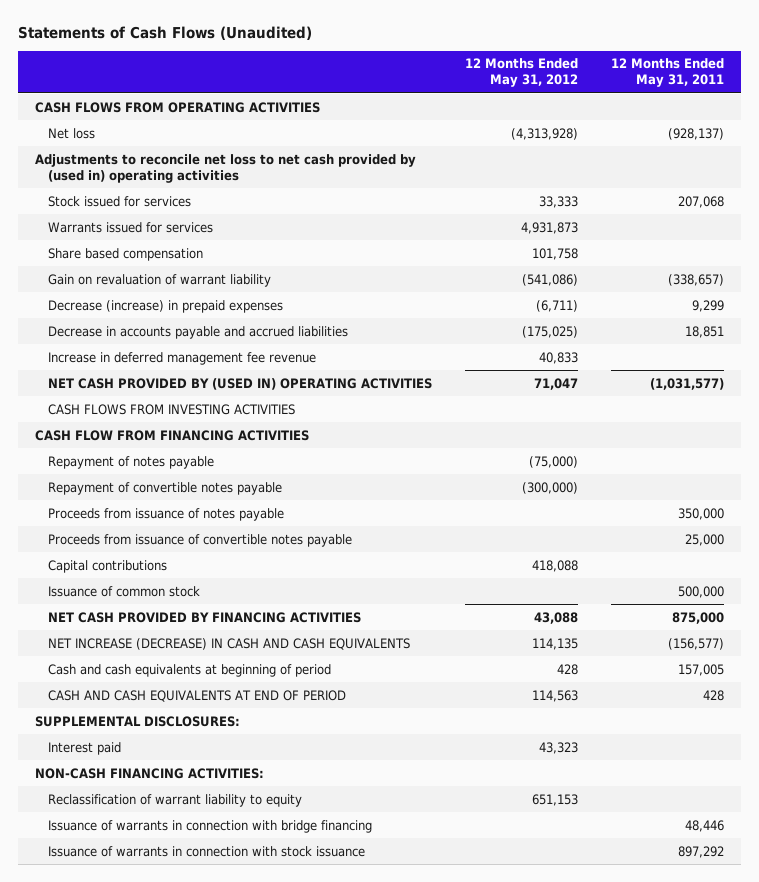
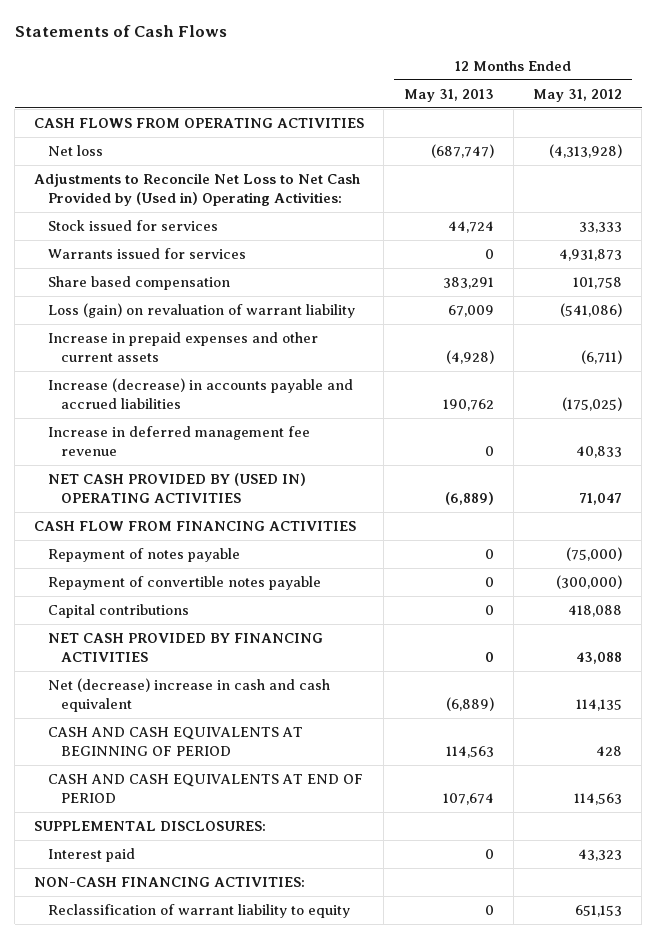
[18,25,313,40] Statements of Cash Flows (Unaudited) -> [14,25,227,38] Statements of Cash Flows
[611,58,725,88] 12 Months Ended May 31, 2011 -> none
none -> [403,88,494,102] May 31, 2013
[34,153,416,183] Adjustments to reconcile net loss to net cash provided by (used in) operating activities -> [34,172,361,206] Adjustments to Reconcile Net Loss to Net Cash Provided by (Used in) Operating Activities:
[48,273,272,287] Gain on revaluation of warrant liability -> [47,302,355,318] Loss (gain) on revaluation of warrant liability
[48,299,284,313] Decrease (increase) in prepaid expenses -> [47,331,318,362] Increase in prepaid expenses and other current assets
[48,325,349,339] Decrease in accounts payable and accrued liabilities -> [47,377,353,409] Increase (decrease) in accounts payable and accrued liabilities
[48,403,296,415] CASH FLOWS FROM INVESTING ACTIVITIES -> none
[48,507,285,521] Proceeds from issuance of notes payable -> none
[48,533,353,547] Proceeds from issuance of convertible notes payable -> none
[48,585,201,597] Issuance of common stock -> none
[48,637,411,650] NET INCREASE (DECREASE) IN CASH AND CASH EQUIVALENTS -> [47,677,330,712] Net (decrease) increase in cash and cash equivalent
[48,663,332,677] Cash and cash equivalents at beginning of period -> [47,726,303,756] CASH AND CASH EQUIVALENTS AT BEGINNING OF PERIOD
[48,819,373,833] Issuance of warrants in connection with bridge financing -> none
[48,845,366,857] Issuance of warrants in connection with stock issuance -> none

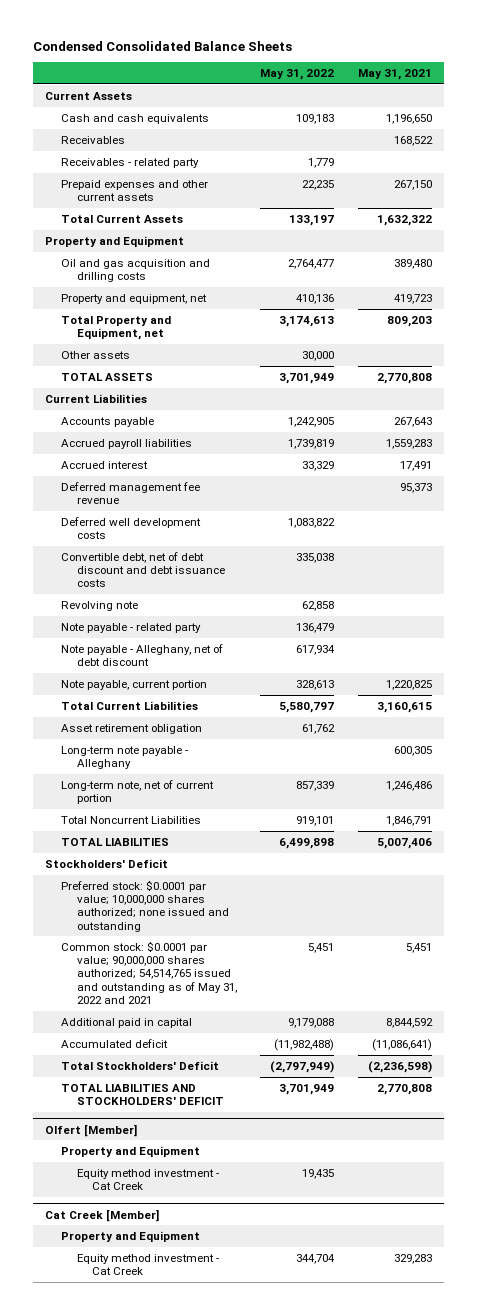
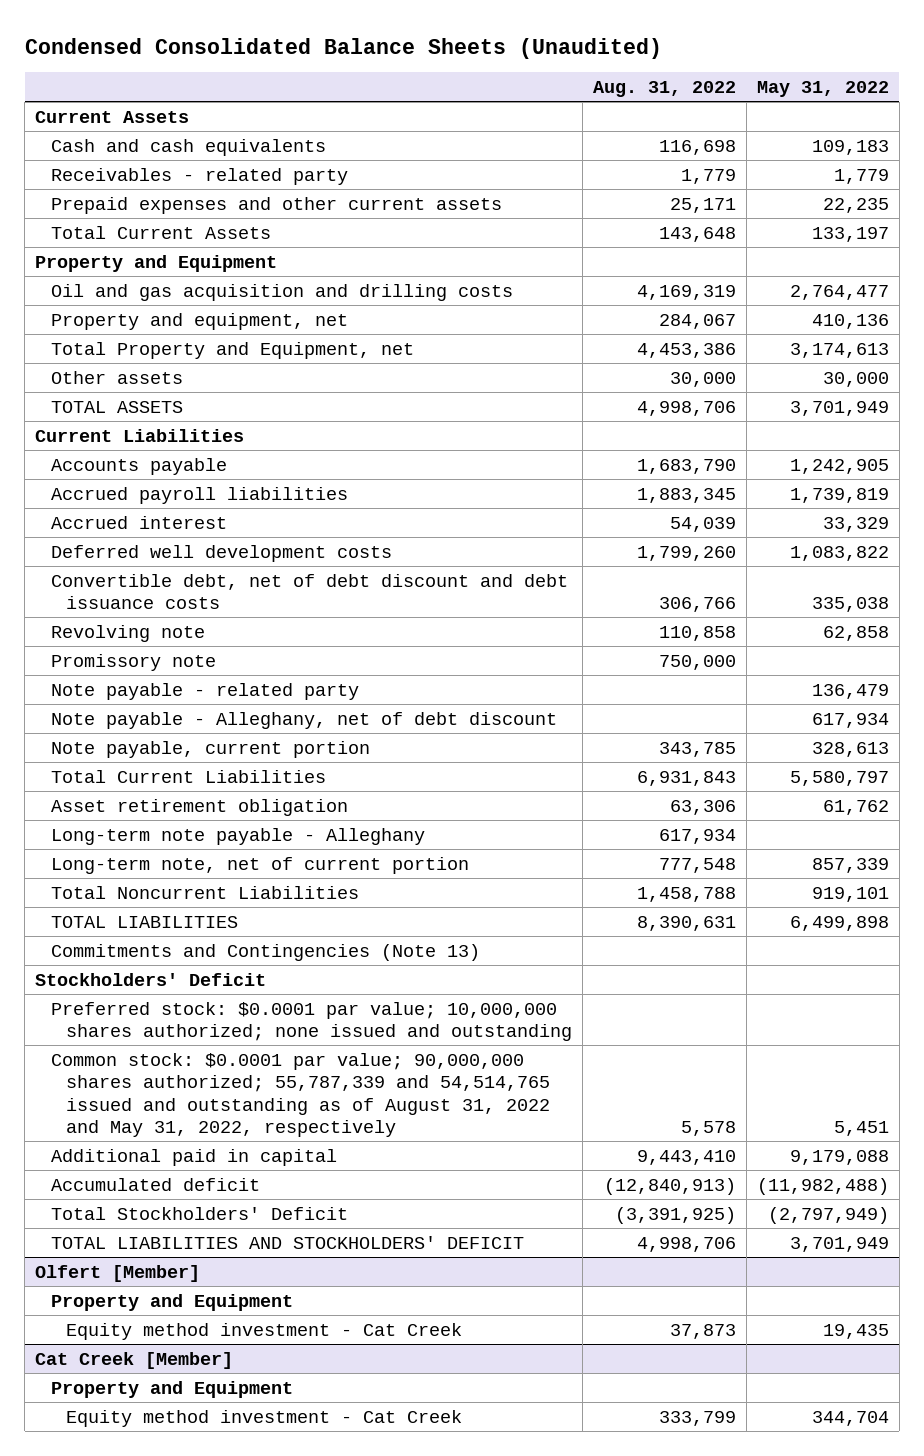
[32,40,292,51] Condensed Consolidated Balance Sheets -> [24,37,662,59] Condensed Consolidated Balance Sheets (Unaudited)
[358,68,433,80] May 31, 2021 -> none
none -> [592,80,736,97] Aug. 31, 2022
[60,135,125,144] Receivables -> none
[60,481,200,505] Deferred management fee revenue -> none
none -> [50,653,216,671] Promissory note
none -> [50,943,480,961] Commitments and Contingencies (Note 13)
[60,940,237,1004] Common stock: $0.0001 par value; 90,000,000 shares authorized; 54,514,765 issued and outstanding as of May 31, 2022 and 2021 -> [50,1052,550,1137] Common stock: $0.0001 par value; 90,000,000 shares authorized; 55,787,339 and 54,514,765 issued and outstanding as of August 31, 2022 and May 31, 2022, respectively

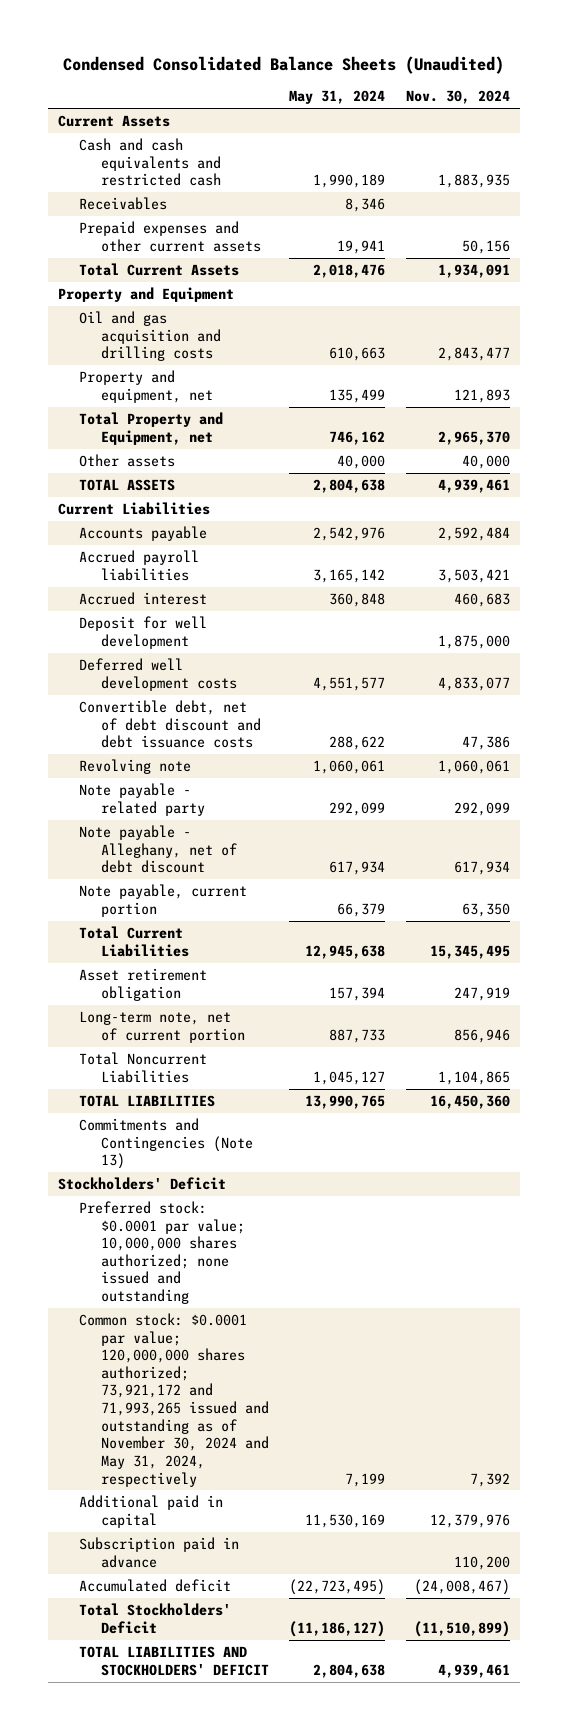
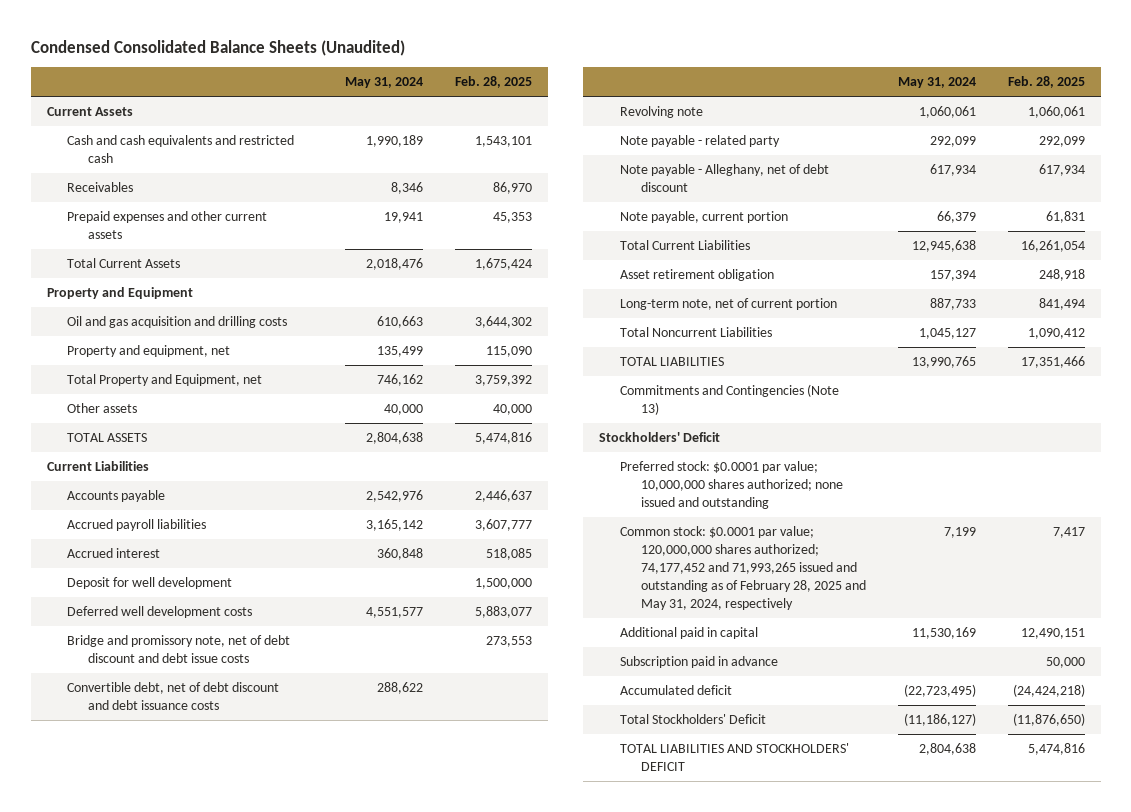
[405,90,510,105] Nov. 30, 2024 -> none
none -> [454,76,532,89] Feb. 28, 2025
none -> [67,635,291,664] Bridge and promissory note, net of debt discount and debt issue costs
[79,1312,269,1487] Common stock: $0.0001 par value; 120,000,000 shares authorized; 73,921,172 and 71,993,265 issued and outstanding as of November 30, 2024 and May 31, 2024, respectively -> [620,526,866,611] Common stock: $0.0001 par value; 120,000,000 shares authorized; 74,177,452 and 71,993,265 issued and outstanding as of February 28, 2025 and May 31, 2024, respectively

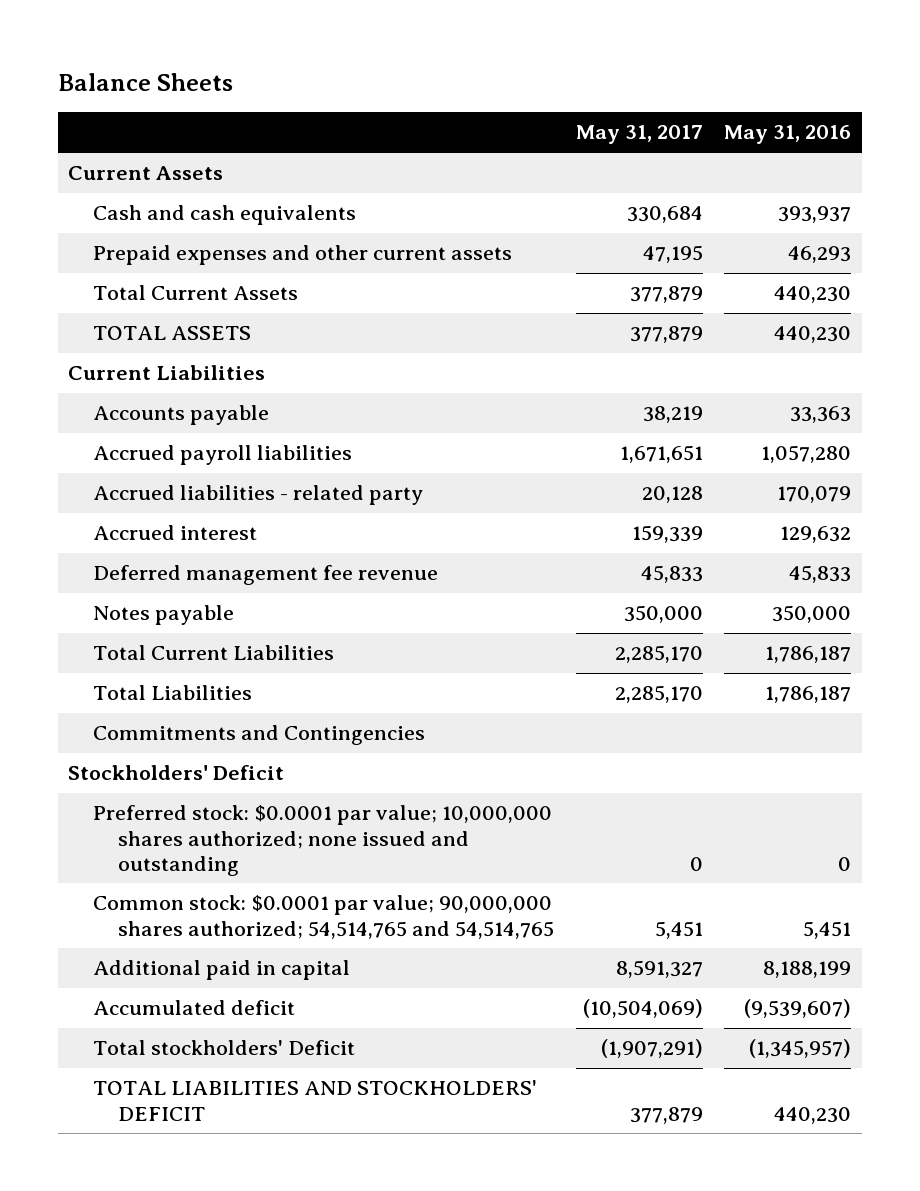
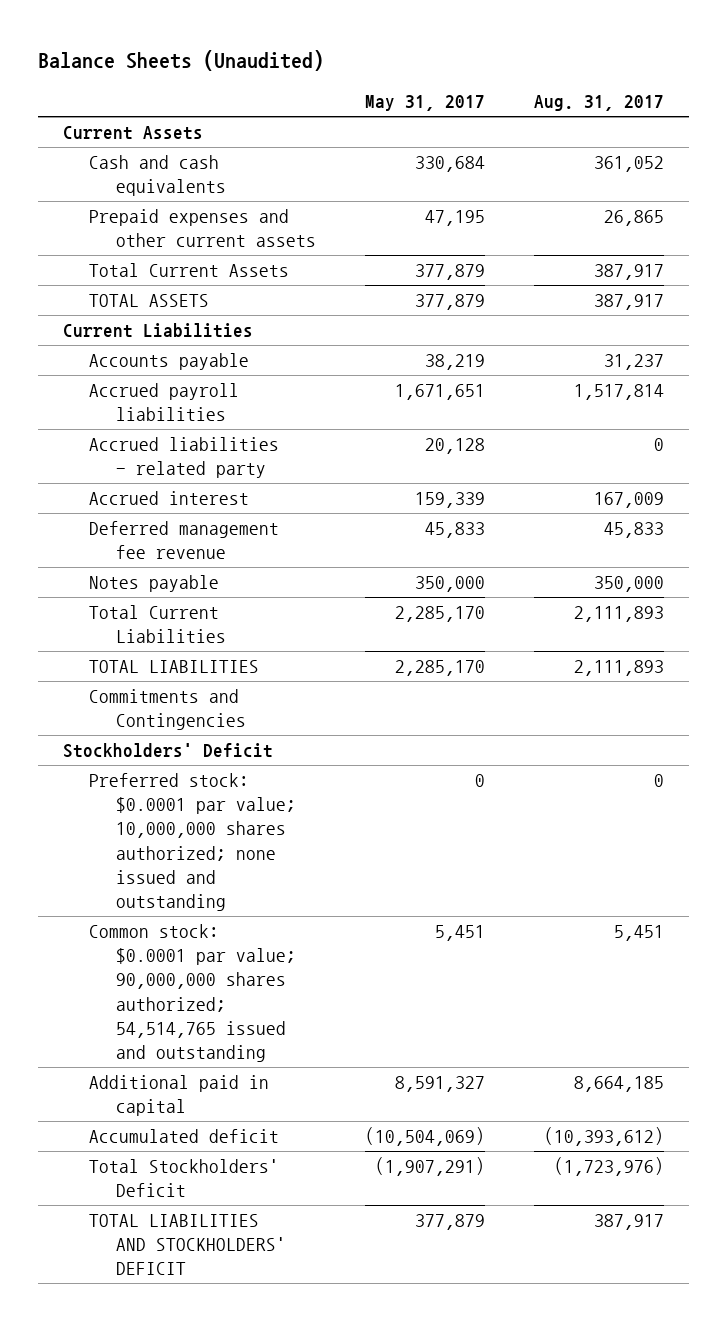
[57,72,233,91] Balance Sheets -> [38,50,325,72] Balance Sheets (Unaudited)
[724,125,852,145] May 31, 2016 -> none
none -> [534,95,665,112] Aug. 31, 2017
[93,685,253,701] Total Liabilities -> [89,659,260,673] TOTAL LIABILITIES
[93,895,555,939] Common stock: $0.0001 par value; 90,000,000 shares authorized; 54,514,765 and 54,514,765 -> [89,923,296,1062] Common stock: $0.0001 par value; 90,000,000 shares authorized; 54,514,765 issued and outstanding
[93,1040,356,1056] Total stockholders' Deficit -> [89,1158,280,1198] Total Stockholders' Deficit

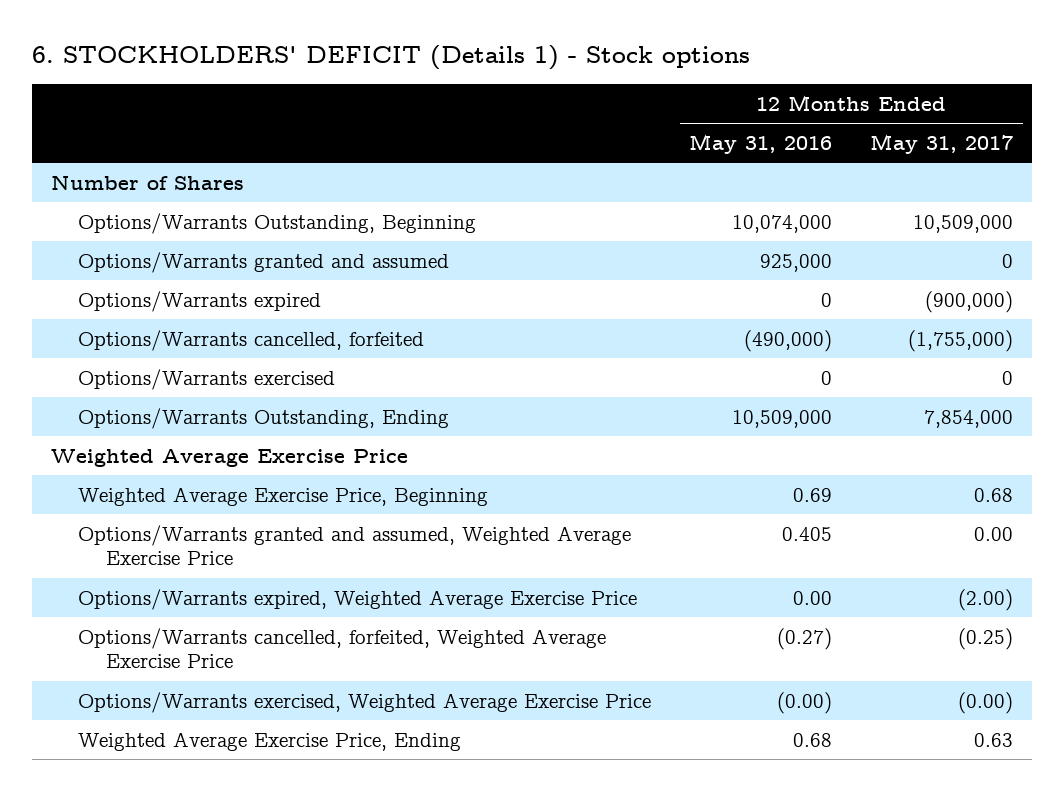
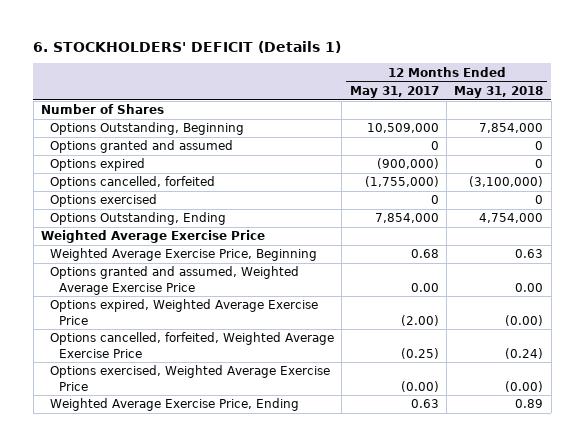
[31,45,750,71] 6. STOCKHOLDERS' DEFICIT (Details 1) - Stock options -> [33,40,342,53] 6. STOCKHOLDERS' DEFICIT (Details 1)
[689,133,833,154] May 31, 2016 -> none
none -> [454,86,544,99] May 31, 2018
[78,212,477,234] Options/Warrants Outstanding, Beginning -> [50,122,245,136] Options Outstanding, Beginning
[78,251,450,273] Options/Warrants granted and assumed -> [50,140,234,154] Options granted and assumed
[78,290,322,312] Options/Warrants expired -> [50,158,146,172] Options expired
[78,329,425,351] Options/Warrants cancelled, forfeited -> [50,176,216,190] Options cancelled, forfeited
[78,368,336,390] Options/Warrants exercised -> [50,194,158,208] Options exercised
[78,407,450,429] Options/Warrants Outstanding, Ending -> [50,212,227,226] Options Outstanding, Ending
[78,524,632,566] Options/Warrants granted and assumed, Weighted Average Exercise Price -> [50,266,300,295] Options granted and assumed, Weighted Average Exercise Price
[78,588,638,610] Options/Warrants expired, Weighted Average Exercise Price -> [50,299,319,325] Options expired, Weighted Average Exercise Price
[78,627,607,669] Options/Warrants cancelled, forfeited, Weighted Average Exercise Price -> [50,332,335,358] Options cancelled, forfeited, Weighted Average Exercise Price
[78,691,652,713] Options/Warrants exercised, Weighted Average Exercise Price -> [50,365,331,391] Options exercised, Weighted Average Exercise Price

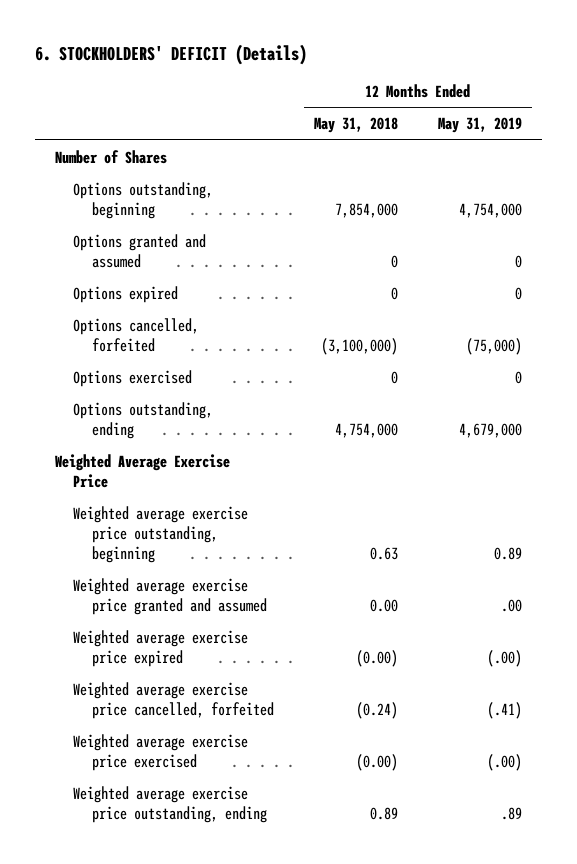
[33,40,342,53] 6. STOCKHOLDERS' DEFICIT (Details 1) -> [34,43,307,65] 6. STOCKHOLDERS' DEFICIT (Details)
[349,86,439,99] May 31, 2017 -> none
none -> [438,117,523,134] May 31, 2019
[50,122,245,136] Options Outstanding, Beginning -> [73,181,214,219] Options outstanding, beginning
[50,212,227,226] Options Outstanding, Ending -> [73,401,214,439] Options outstanding, ending
[50,248,318,262] Weighted Average Exercise Price, Beginning -> [73,505,249,563] Weighted average exercise price outstanding, beginning
[50,266,300,295] Options granted and assumed, Weighted Average Exercise Price -> [73,577,267,615] Weighted average exercise price granted and assumed
[50,299,319,325] Options expired, Weighted Average Exercise Price -> [73,629,249,667] Weighted average exercise price expired
[50,332,335,358] Options cancelled, forfeited, Weighted Average Exercise Price -> [73,681,274,719] Weighted average exercise price cancelled, forfeited
[50,365,331,391] Options exercised, Weighted Average Exercise Price -> [73,733,249,771] Weighted average exercise price exercised
[50,398,300,412] Weighted Average Exercise Price, Ending -> [73,785,267,823] Weighted average exercise price outstanding, ending

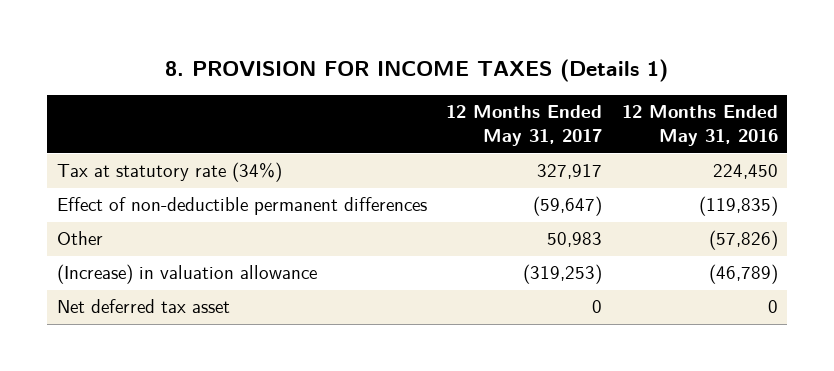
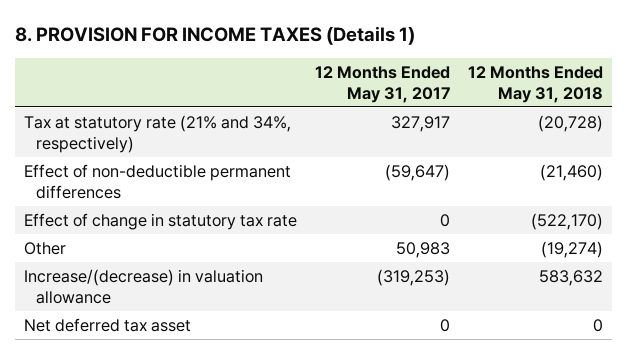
[621,105,778,147] 12 Months Ended May 31, 2016 -> none
none -> [468,65,604,103] 12 Months Ended May 31, 2018
[56,162,282,183] Tax at statutory rate (34%) -> [24,114,292,153] Tax at statutory rate (21% and 34%, respectively)
none -> [24,212,298,230] Effect of change in statutory tax rate
[56,264,317,285] (Increase) in valuation allowance -> [24,268,264,304] Increase/(decrease) in valuation allowance

